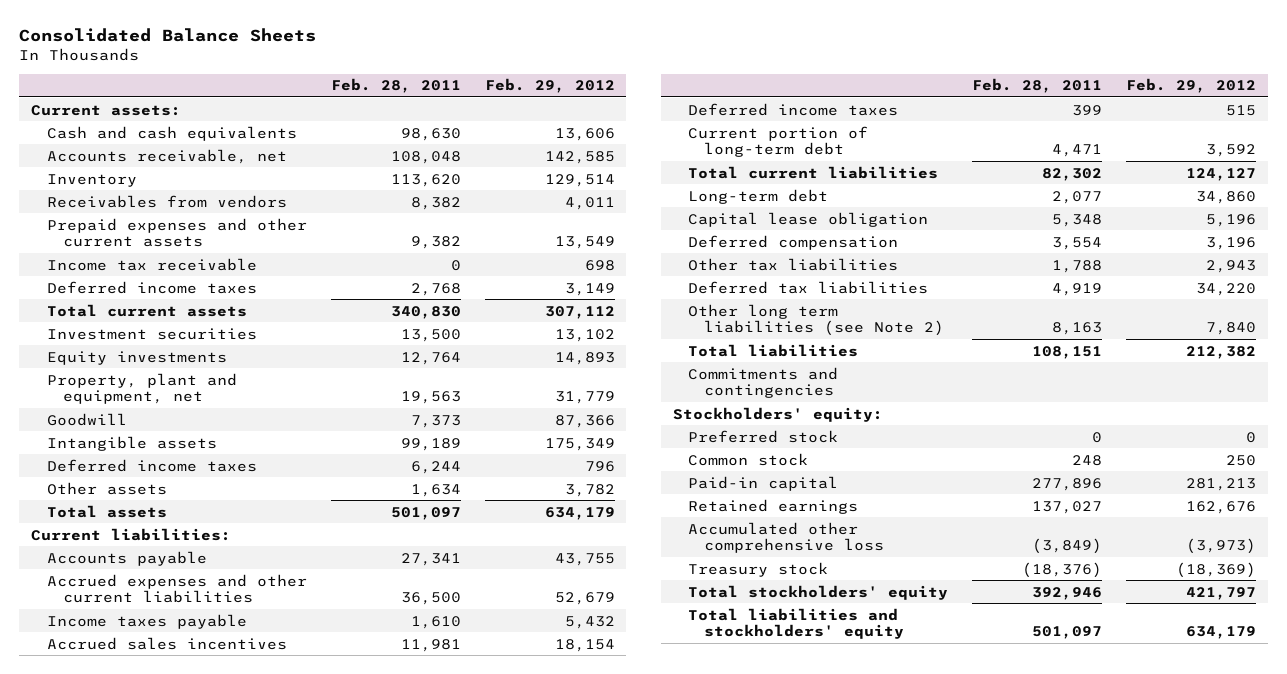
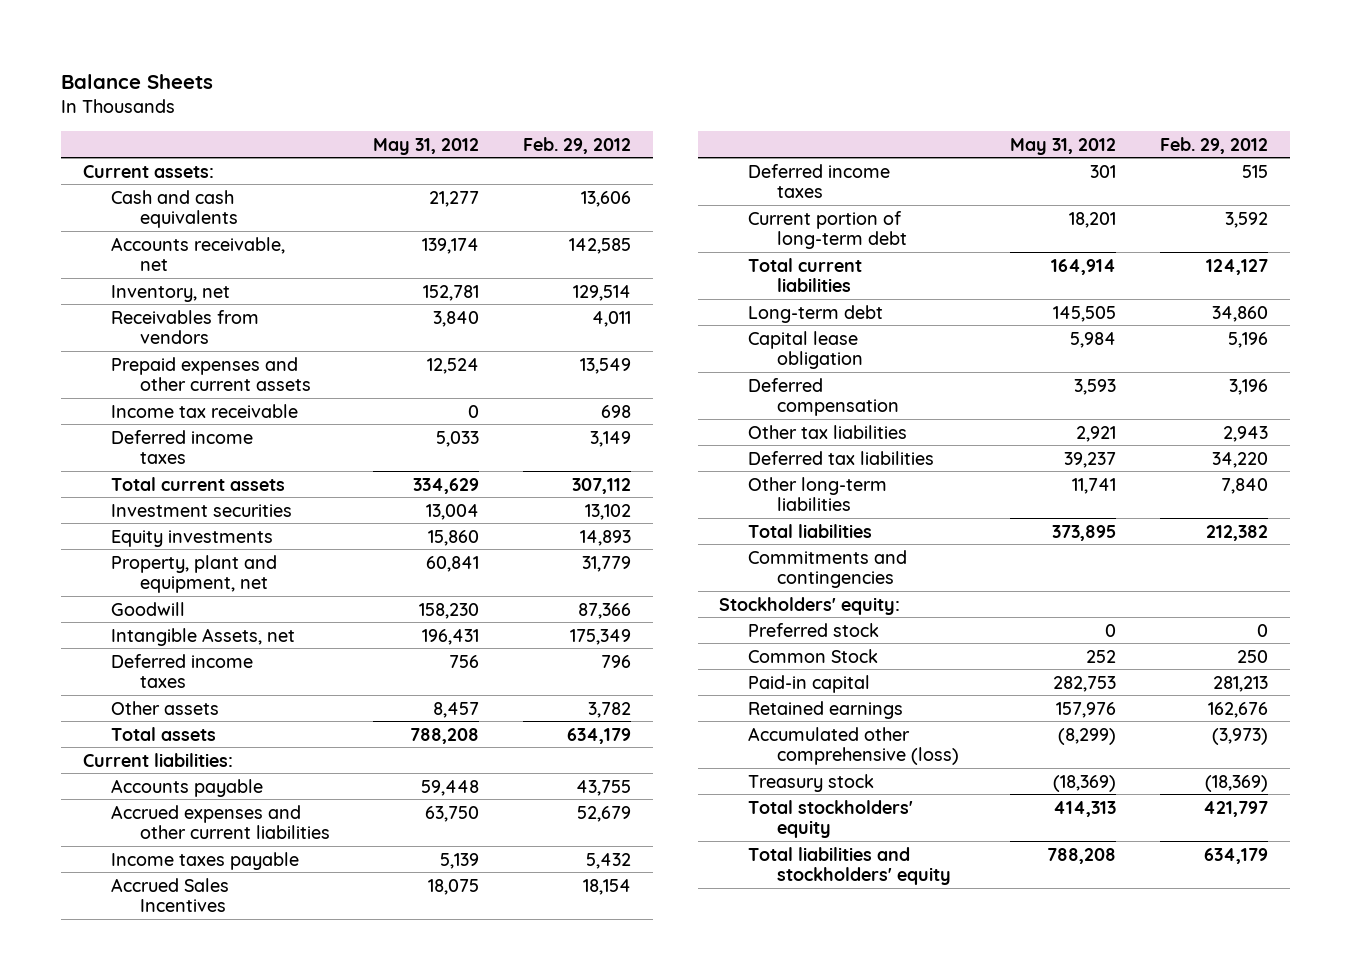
[19,27,317,42] Consolidated Balance Sheets -> [60,73,213,89] Balance Sheets
[330,78,461,94] Feb. 28, 2011 -> none
none -> [373,137,480,155] May 31, 2012
[46,173,137,187] Inventory -> [111,284,231,302] Inventory, net
[46,435,217,451] Intangible assets -> [111,627,296,646] Intangible Assets, net
[46,636,287,650] Accrued sales incentives -> [111,877,230,913] Accrued Sales Incentives
[688,303,945,337] Other long term liabilities (see Note 2) -> [748,476,888,512] Other long-term liabilities
[688,452,809,466] Common stock -> [748,648,879,663] Common Stock
[688,521,885,554] Accumulated other comprehensive loss -> [748,726,959,766] Accumulated other comprehensive (loss)

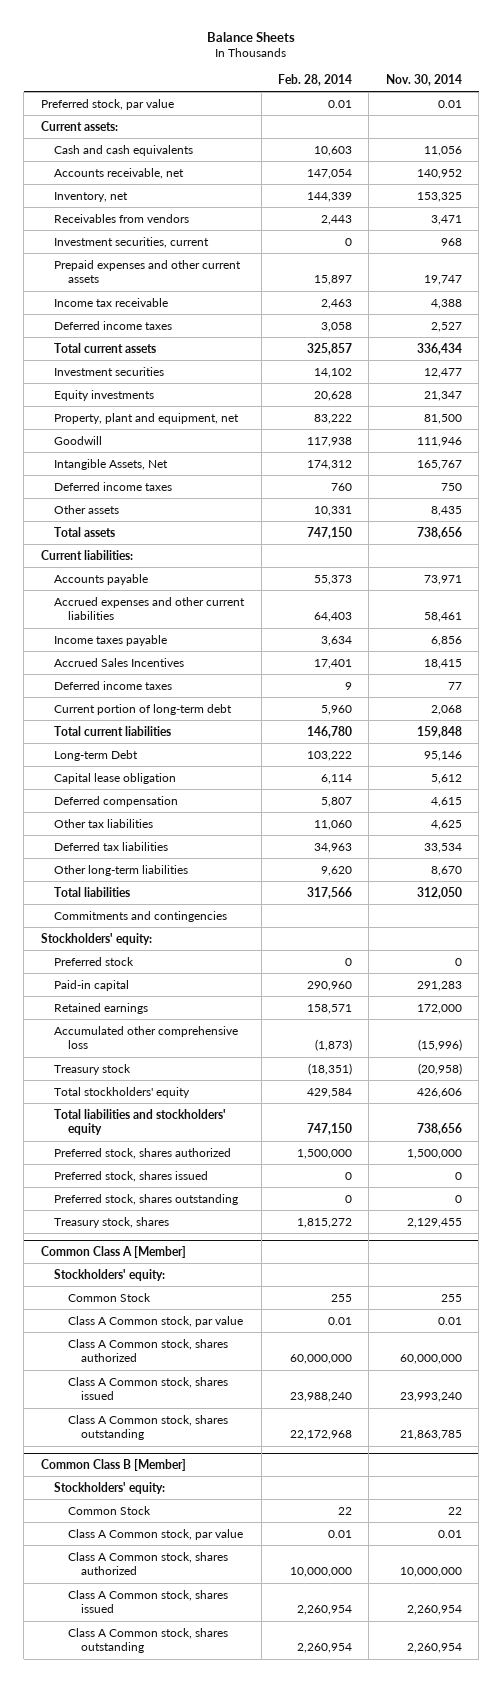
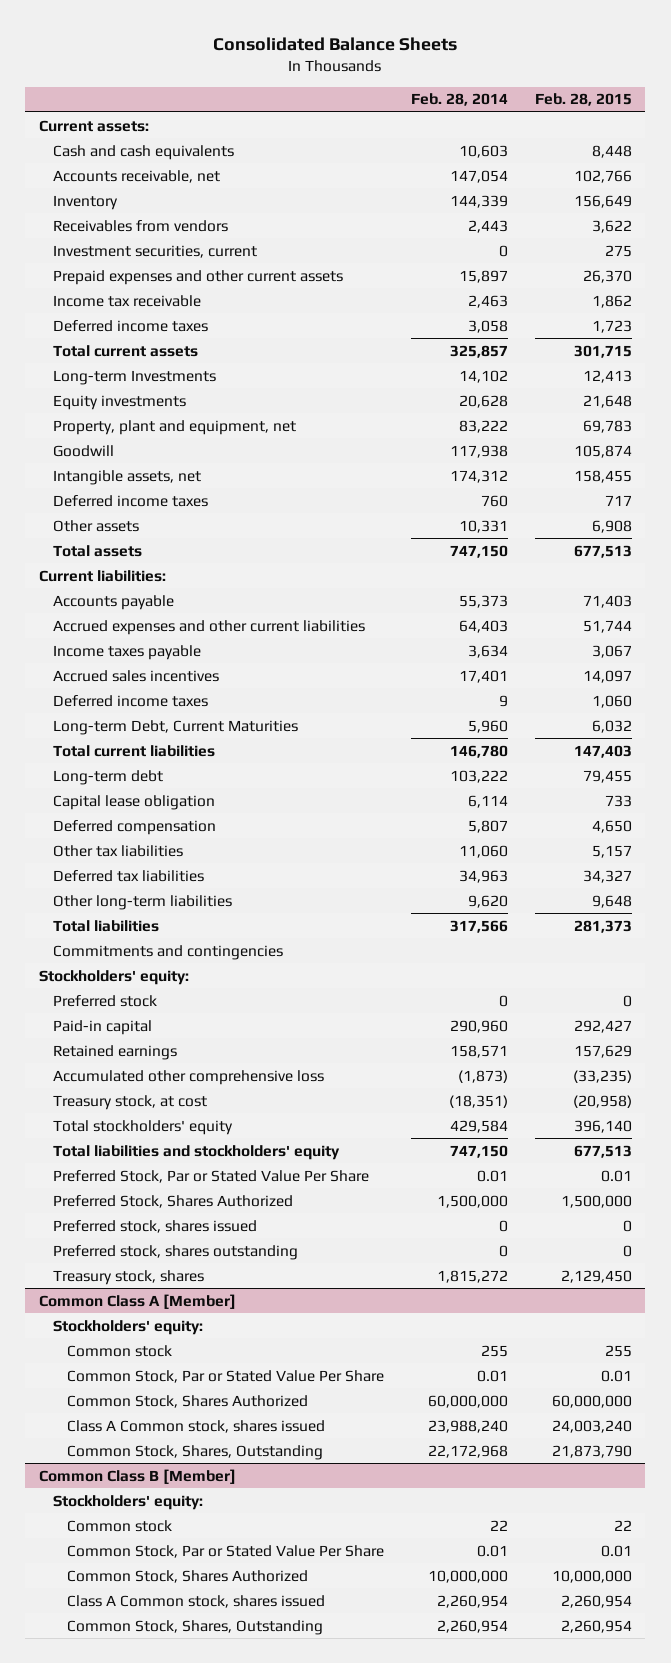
[207,31,296,42] Balance Sheets -> [213,36,458,51] Consolidated Balance Sheets
[385,73,462,86] Nov. 30, 2014 -> none
none -> [534,93,632,107] Feb. 28, 2015
[40,98,174,110] Preferred stock, par value -> none
[54,191,129,202] Inventory, net -> [52,194,118,210] Inventory
[54,366,165,376] Investment securities -> [52,369,216,385] Long-term Investments
[54,458,169,470] Intangible Assets, Net -> [52,469,201,485] Intangible assets, net
[54,657,185,667] Accrued Sales Incentives -> [52,669,219,682] Accrued sales incentives
[54,703,233,715] Current portion of long-term debt -> [52,719,298,735] Long-term Debt, Current Maturities
[54,749,139,761] Long-term Debt -> [52,769,163,785] Long-term debt
[54,1063,132,1075] Treasury stock -> [52,1094,207,1110] Treasury stock, at cost
none -> [52,1169,369,1183] Preferred Stock, Par or Stated Value Per Share
[54,1147,232,1159] Preferred stock, shares authorized -> [52,1194,293,1208] Preferred Stock, Shares Authorized
[67,1292,151,1302] Common Stock -> [66,1344,172,1357] Common stock
[67,1315,243,1327] Class A Common stock, par value -> [66,1369,384,1383] Common Stock, Par or Stated Value Per Share
[67,1338,228,1363] Class A Common stock, shares authorized -> [66,1394,308,1408] Common Stock, Shares Authorized
[67,1414,228,1441] Class A Common stock, shares outstanding -> [66,1444,323,1460] Common Stock, Shares, Outstanding
[67,1505,151,1515] Common Stock -> [66,1519,172,1532] Common stock
[67,1528,243,1540] Class A Common stock, par value -> [66,1544,384,1558] Common Stock, Par or Stated Value Per Share
[67,1551,228,1576] Class A Common stock, shares authorized -> [66,1569,308,1583] Common Stock, Shares Authorized
[67,1627,228,1654] Class A Common stock, shares outstanding -> [66,1619,323,1635] Common Stock, Shares, Outstanding

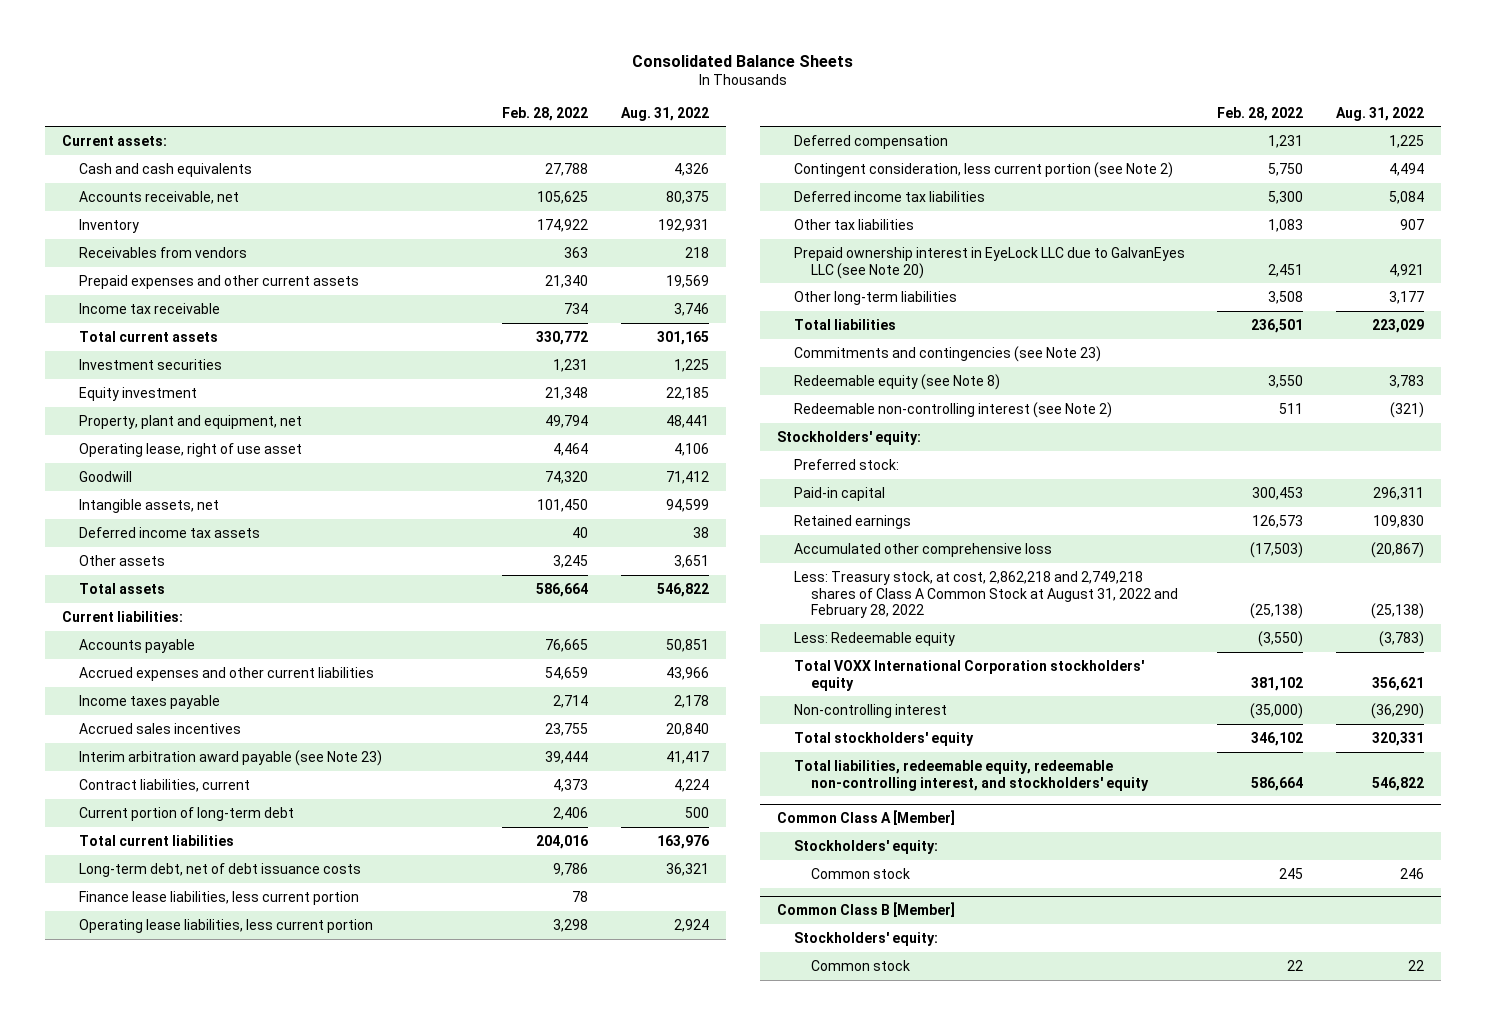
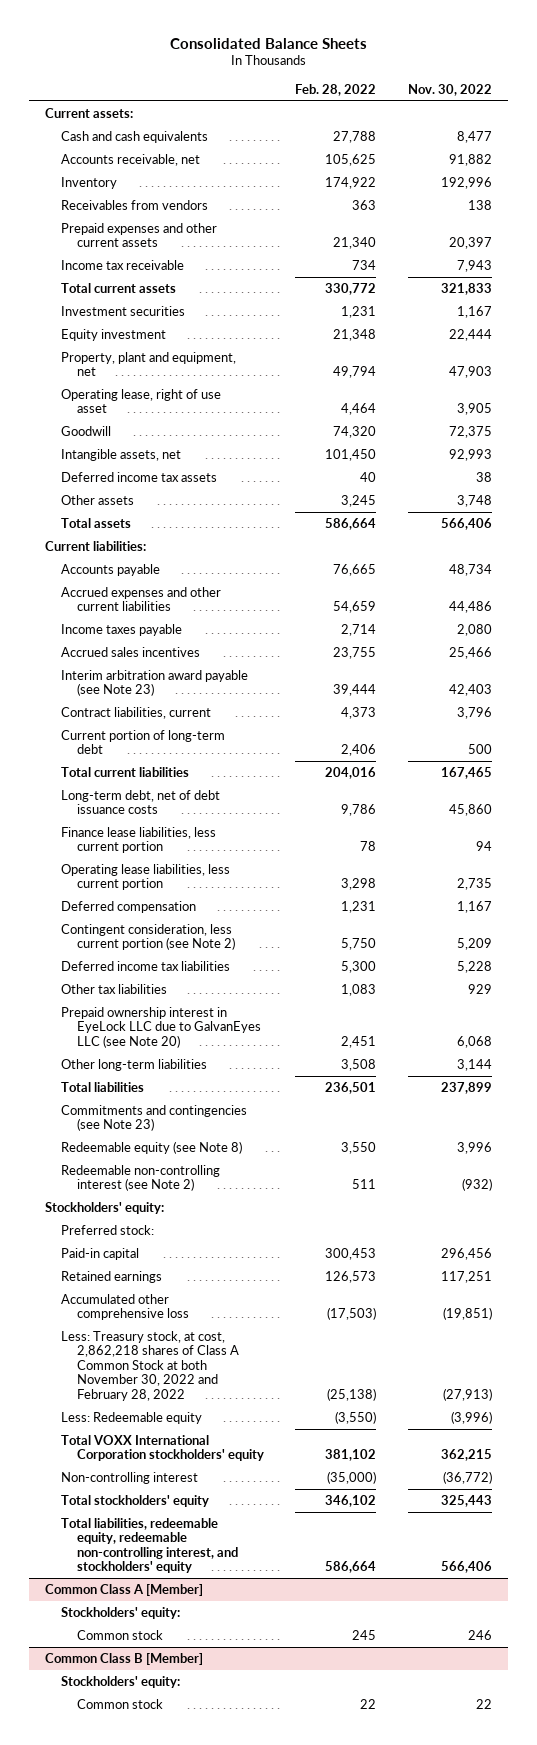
[621,106,710,121] Aug. 31, 2022 -> none
none -> [407,83,492,96] Nov. 30, 2022
[793,570,1178,619] Less: Treasury stock, at cost, 2,862,218 and 2,749,218 shares of Class A Common Stock at August 31, 2022 and February 28, 2022 -> [60,1330,239,1401] Less: Treasury stock, at cost, 2,862,218 shares of Class A Common Stock at both November 30, 2022 and February 28, 2022

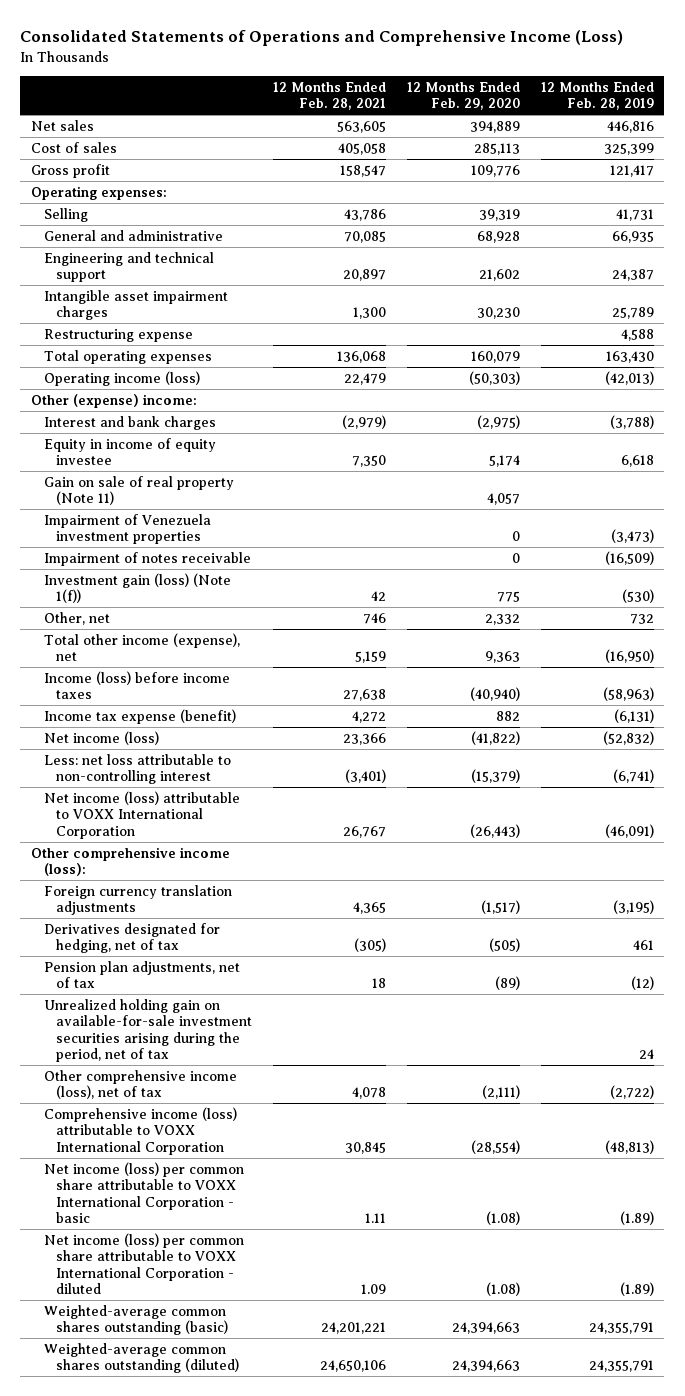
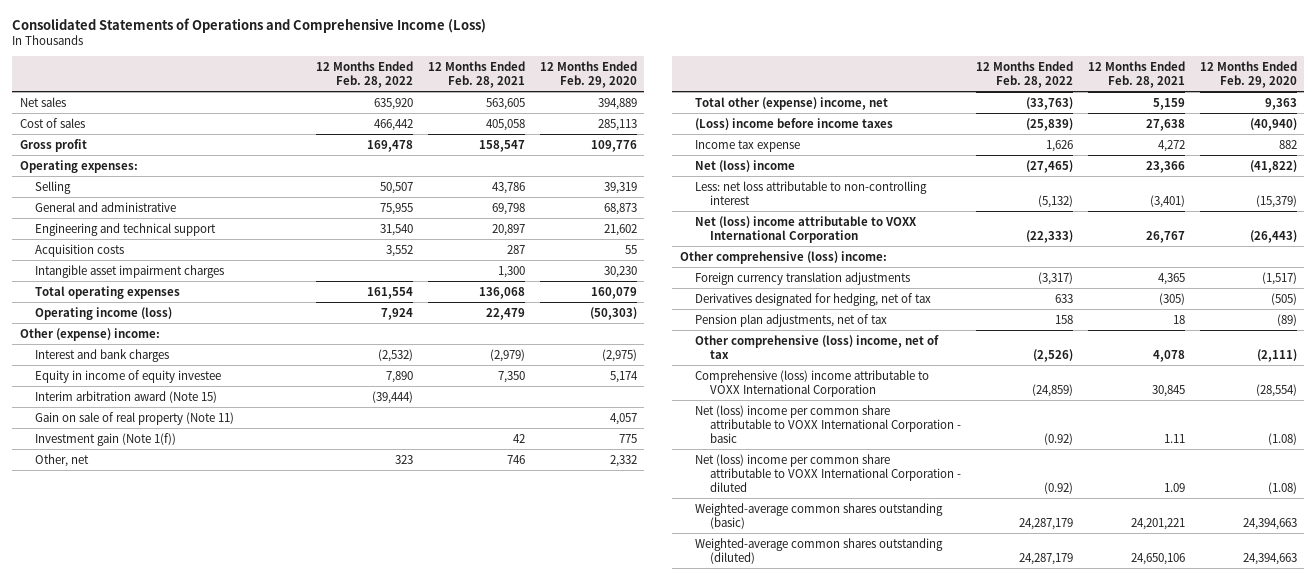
[540,81,654,111] 12 Months Ended Feb. 28, 2019 -> none
none -> [316,60,414,89] 12 Months Ended Feb. 28, 2022
[344,230,387,243] 70,085 -> [491,202,525,215] 69,798
[476,230,520,243] 68,928 -> [603,202,637,215] 68,873
none -> [35,243,125,257] Acquisition costs
[43,328,193,342] Restructuring expense -> none
none -> [35,390,218,403] Interim arbitration award (Note 15)
[43,513,211,545] Impairment of Venezuela investment properties -> none
[43,551,251,566] Impairment of notes receivable -> none
[43,572,231,604] Investment gain (loss) (Note 1(f)) -> [35,432,177,446] Investment gain (Note 1(f))
[43,632,240,662] Total other income (expense), net -> [694,96,888,110] Total other (expense) income, net
[43,670,230,700] Income (loss) before income taxes -> [694,117,893,130] (Loss) income before income taxes
[43,708,236,724] Income tax expense (benefit) -> [694,139,800,152] Income tax expense
[43,730,159,745] Net income (loss) -> [694,159,795,172] Net (loss) income
[43,790,240,839] Net income (loss) attributable to VOXX International Corporation -> [694,215,917,243] Net (loss) income attributable to VOXX International Corporation
[30,846,230,877] Other comprehensive income (loss): -> [679,250,887,264] Other comprehensive (loss) income:
[43,998,253,1063] Unrealized holding gain on available-for-sale investment securities arising during the period, net of tax -> none
[43,1069,237,1100] Other comprehensive income (loss), net of tax -> [694,334,939,359] Other comprehensive (loss) income, net of tax
[43,1106,237,1155] Comprehensive income (loss) attributable to VOXX International Corporation -> [694,369,929,397] Comprehensive (loss) income attributable to VOXX International Corporation
[43,1161,244,1224] Net income (loss) per common share attributable to VOXX International Corporation - basic -> [694,404,962,443] Net (loss) income per common share attributable to VOXX International Corporation - basic
[43,1232,244,1295] Net income (loss) per common share attributable to VOXX International Corporation - diluted -> [694,453,962,492] Net (loss) income per common share attributable to VOXX International Corporation - diluted

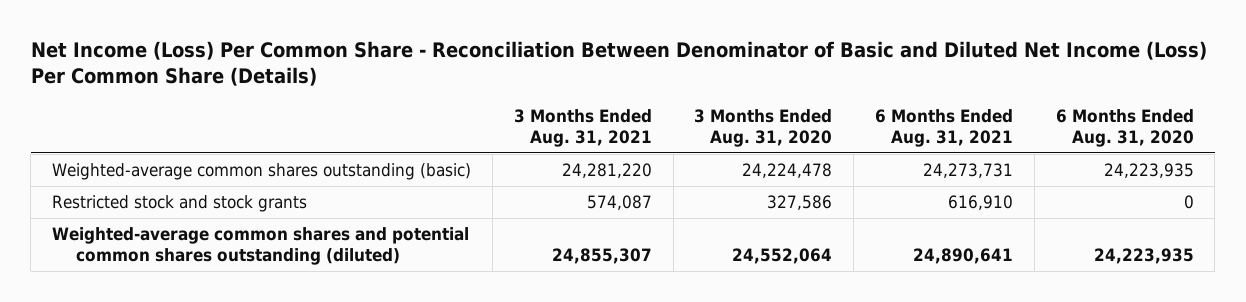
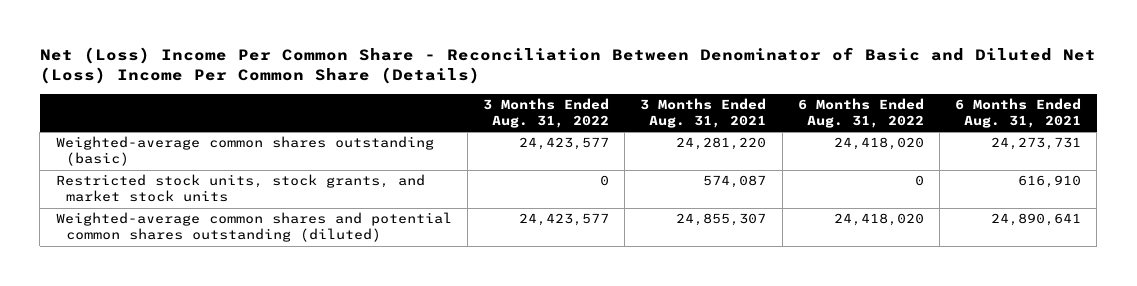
[30,40,1207,86] Net Income (Loss) Per Common Share - Reconciliation Between Denominator of Basic and Diluted Net Income (Loss) Per Common Share (Details) -> [39,47,1096,85] Net (Loss) Income Per Common Share - Reconciliation Between Denominator of Basic and Diluted Net (Loss) Income Per Common Share (Details)
[694,108,833,147] 3 Months Ended Aug. 31, 2020 -> none
[1055,108,1194,147] 6 Months Ended Aug. 31, 2020 -> none
none -> [482,97,609,129] 3 Months Ended Aug. 31, 2022
none -> [797,97,924,129] 6 Months Ended Aug. 31, 2022
[52,195,308,213] Restricted stock and stock grants -> [55,174,425,203] Restricted stock units, stock grants, and market stock units

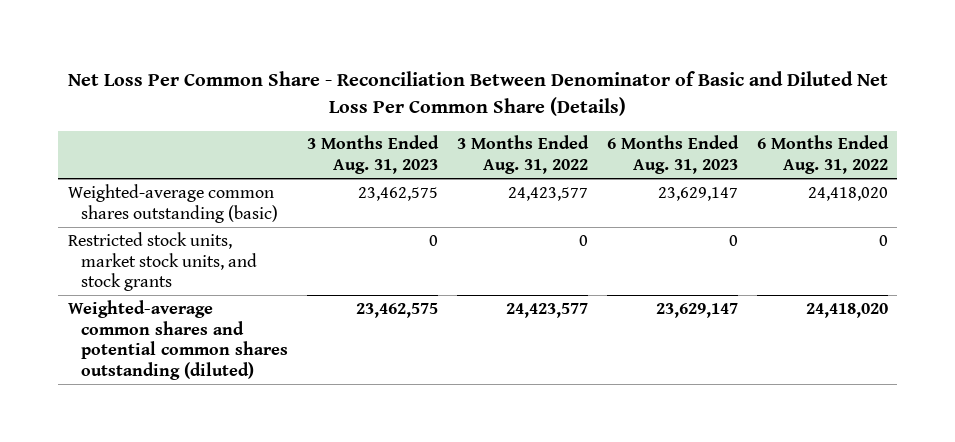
[39,47,1096,85] Net (Loss) Income Per Common Share - Reconciliation Between Denominator of Basic and Diluted Net (Loss) Income Per Common Share (Details) -> [67,70,888,116] Net Loss Per Common Share - Reconciliation Between Denominator of Basic and Diluted Net Loss Per Common Share (Details)
[640,97,767,129] 3 Months Ended Aug. 31, 2021 -> none
[955,97,1082,129] 6 Months Ended Aug. 31, 2021 -> none
none -> [307,135,440,175] 3 Months Ended Aug. 31, 2023
none -> [606,135,739,175] 6 Months Ended Aug. 31, 2023
[55,174,425,203] Restricted stock units, stock grants, and market stock units -> [67,231,258,292] Restricted stock units, market stock units, and stock grants

